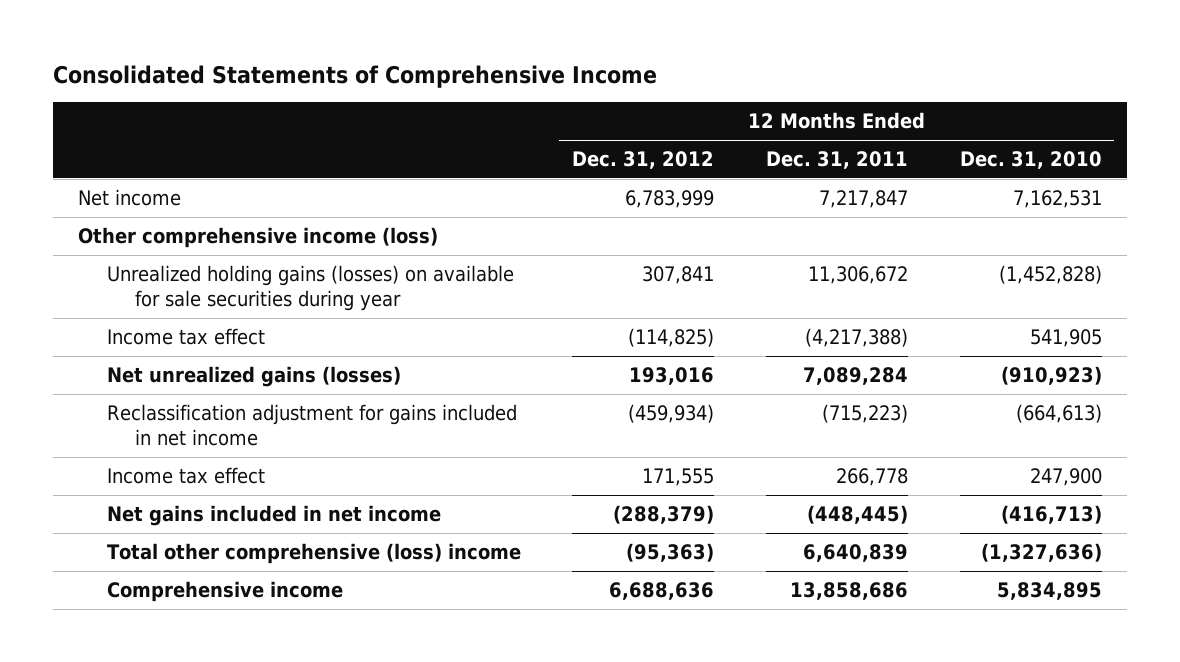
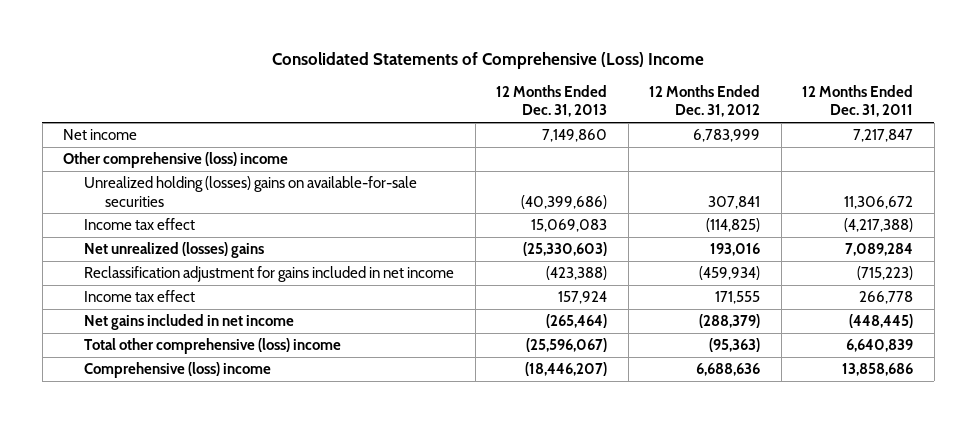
[52,64,657,88] Consolidated Statements of Comprehensive Income -> [272,52,705,70] Consolidated Statements of Comprehensive (Loss) Income
[959,151,1102,170] Dec. 31, 2010 -> none
none -> [496,84,608,118] 12 Months Ended Dec. 31, 2013
[78,226,439,248] Other comprehensive income (loss) -> [63,152,289,169] Other comprehensive (loss) income
[106,264,514,312] Unrealized holding gains (losses) on available for sale securities during year -> [84,176,418,207] Unrealized holding (losses) gains on available-for-sale securities
[106,365,401,387] Net unrealized gains (losses) -> [84,242,265,259] Net unrealized (losses) gains
[106,580,343,602] Comprehensive income -> [84,362,272,379] Comprehensive (loss) income

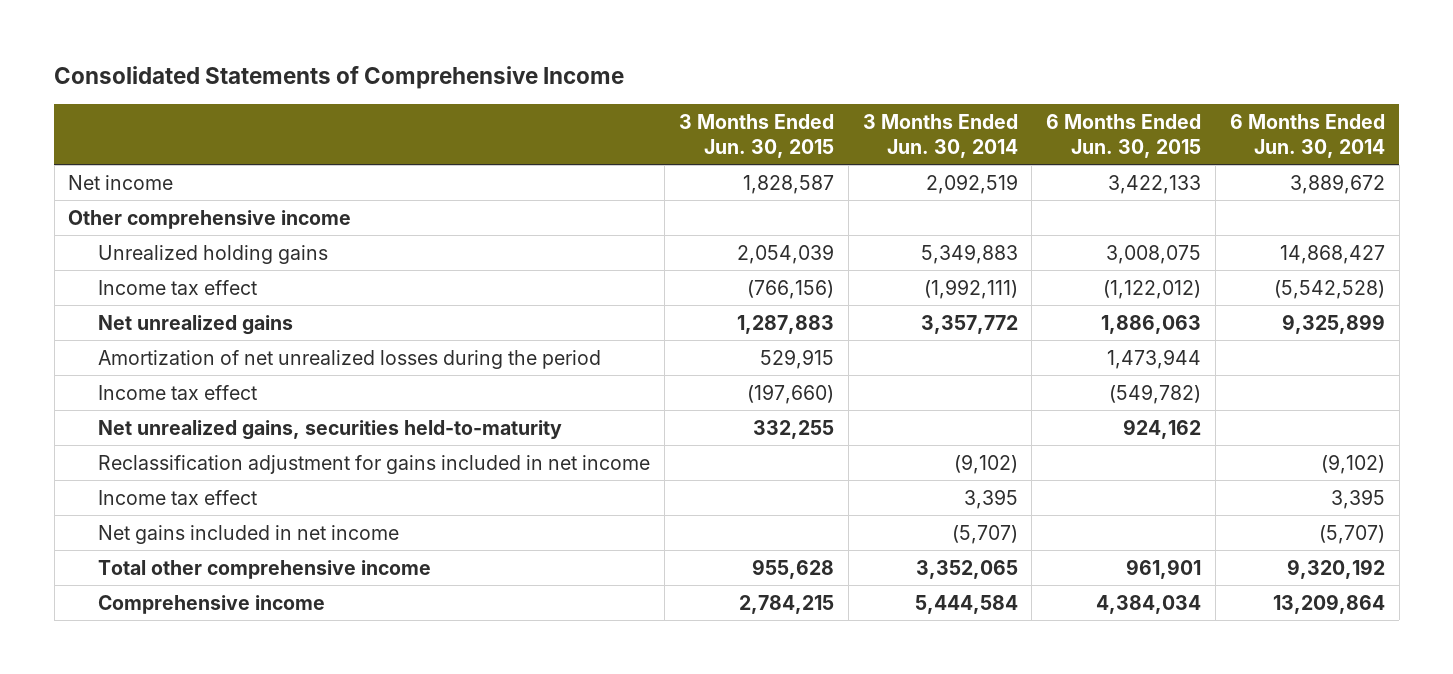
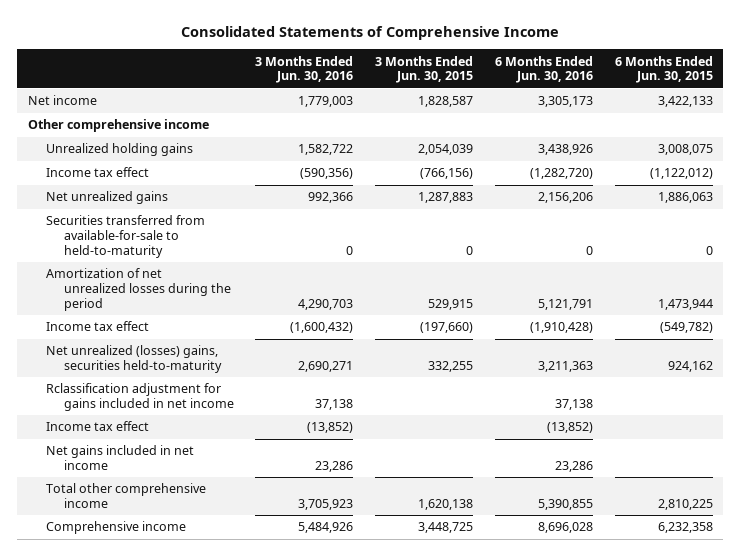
[862,113,1018,158] 3 Months Ended Jun. 30, 2014 -> none
[1229,113,1385,158] 6 Months Ended Jun. 30, 2014 -> none
none -> [255,55,354,84] 3 Months Ended Jun. 30, 2016
none -> [494,55,593,84] 6 Months Ended Jun. 30, 2016
none -> [45,215,205,258] Securities transferred from available-for-sale to held-to-maturity
[98,419,563,440] Net unrealized gains, securities held-to-maturity -> [45,345,222,374] Net unrealized (losses) gains, securities held-to-maturity
[98,454,651,474] Reclassification adjustment for gains included in net income -> [45,383,234,412] Rclassification adjustment for gains included in net income
[751,558,834,579] 955,628 -> [418,499,474,511] 1,620,138
[1126,558,1202,579] 961,901 -> [657,499,713,511] 2,810,225
[738,594,834,614] 2,784,215 -> [418,522,474,534] 3,448,725
[1096,594,1202,614] 4,384,034 -> [657,522,713,534] 6,232,358

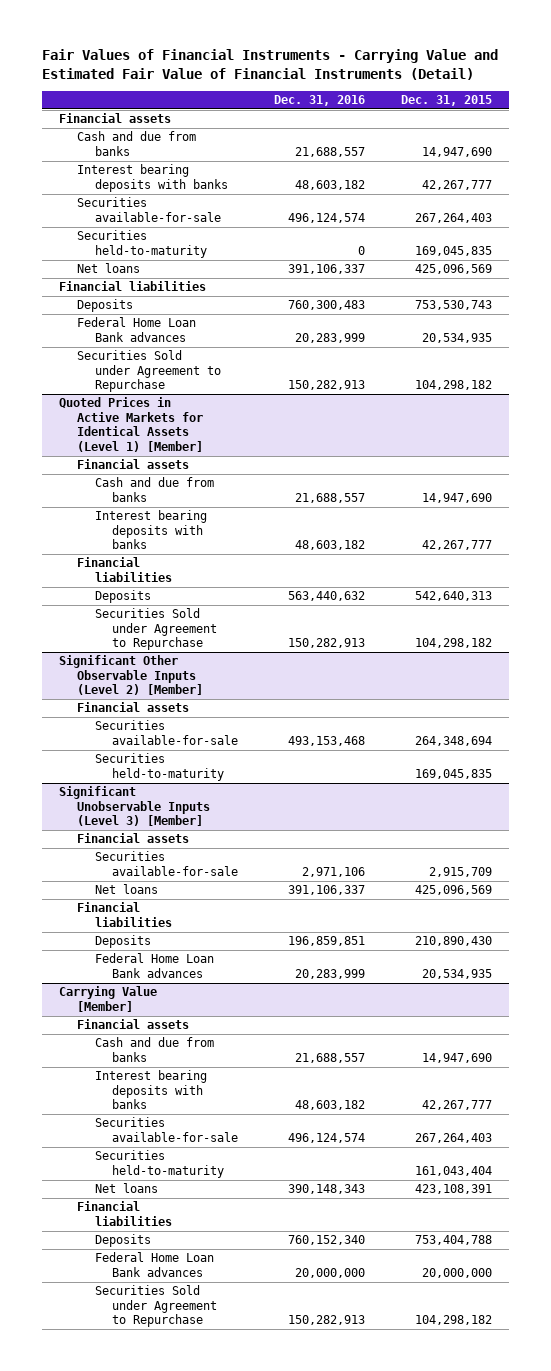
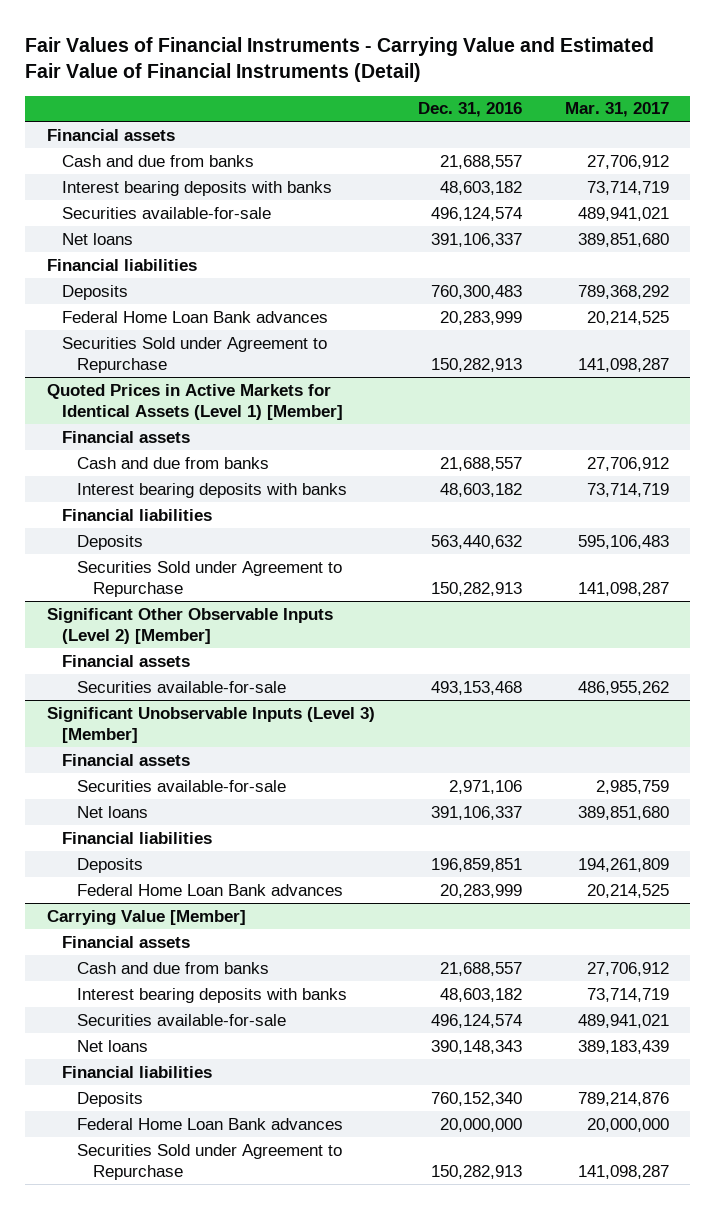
[400,95,492,107] Dec. 31, 2015 -> none
none -> [564,102,669,118] Mar. 31, 2017
[77,230,207,258] Securities held-to-maturity -> none
[94,753,225,781] Securities held-to-maturity -> none
[94,1150,225,1178] Securities held-to-maturity -> none

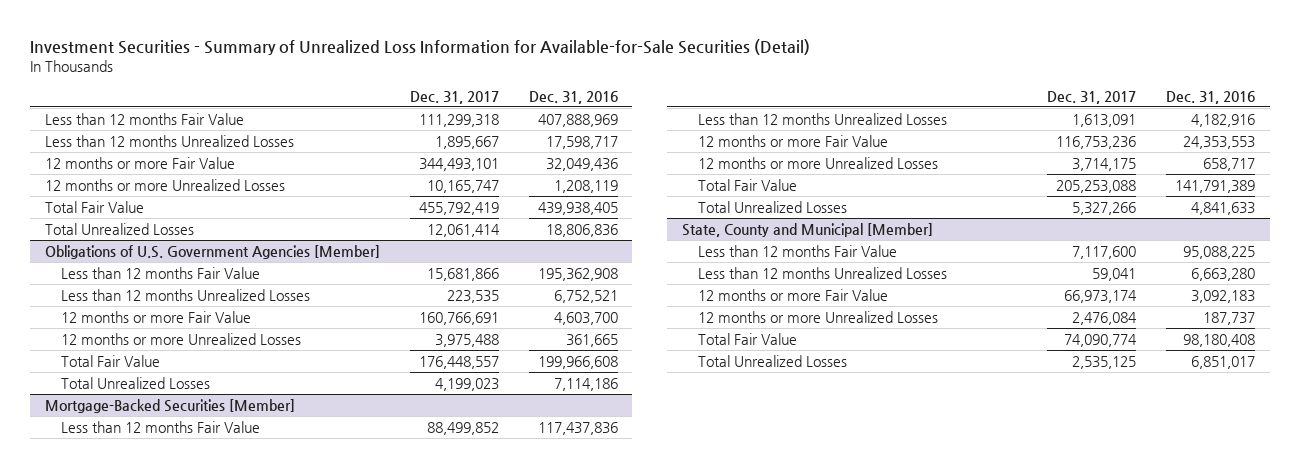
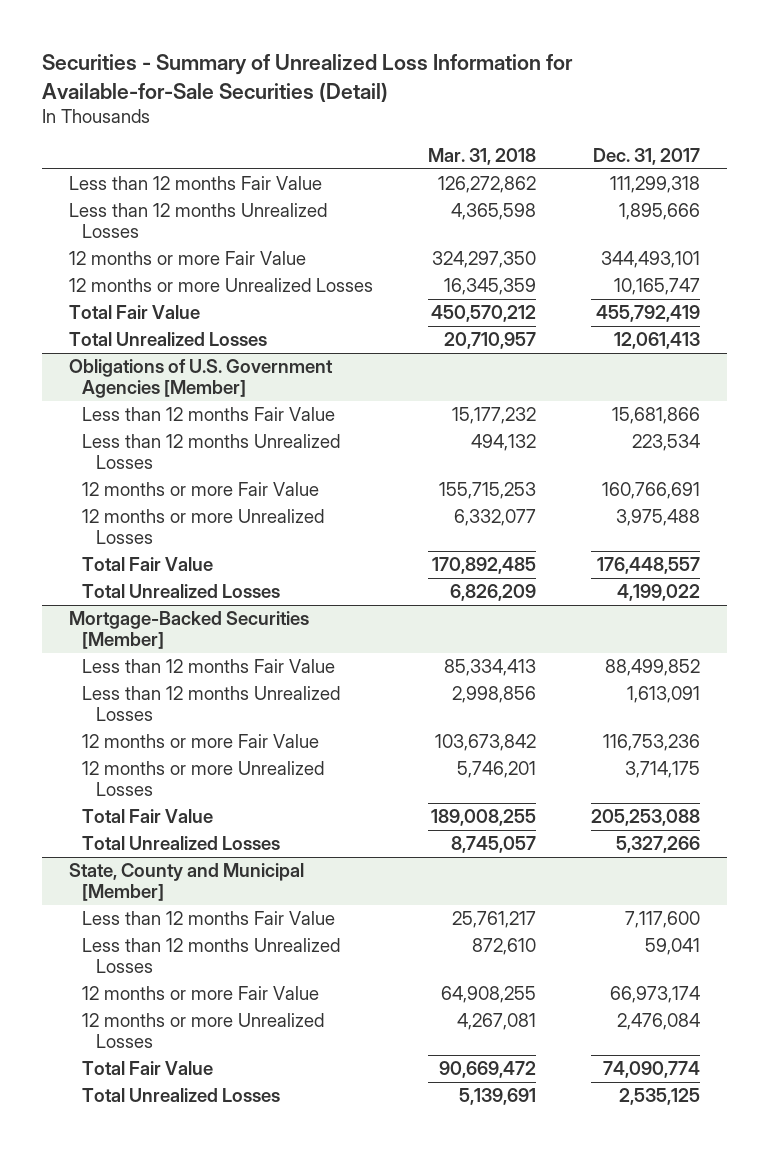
[30,38,811,55] Investment Securities - Summary of Unrealized Loss Information for Available-for-Sale Securities (Detail) -> [41,54,573,102] Securities - Summary of Unrealized Loss Information for Available-for-Sale Securities (Detail)
[528,90,618,104] Dec. 31, 2016 -> none
none -> [427,147,536,165] Mar. 31, 2018
[434,135,499,149] 1,895,667 -> [618,203,700,221] 1,895,666
[426,223,500,237] 12,061,414 -> [613,332,700,350] 12,061,413
[446,289,499,303] 223,535 -> [631,434,700,452] 223,534
[434,377,499,391] 4,199,023 -> [616,584,700,602] 4,199,022

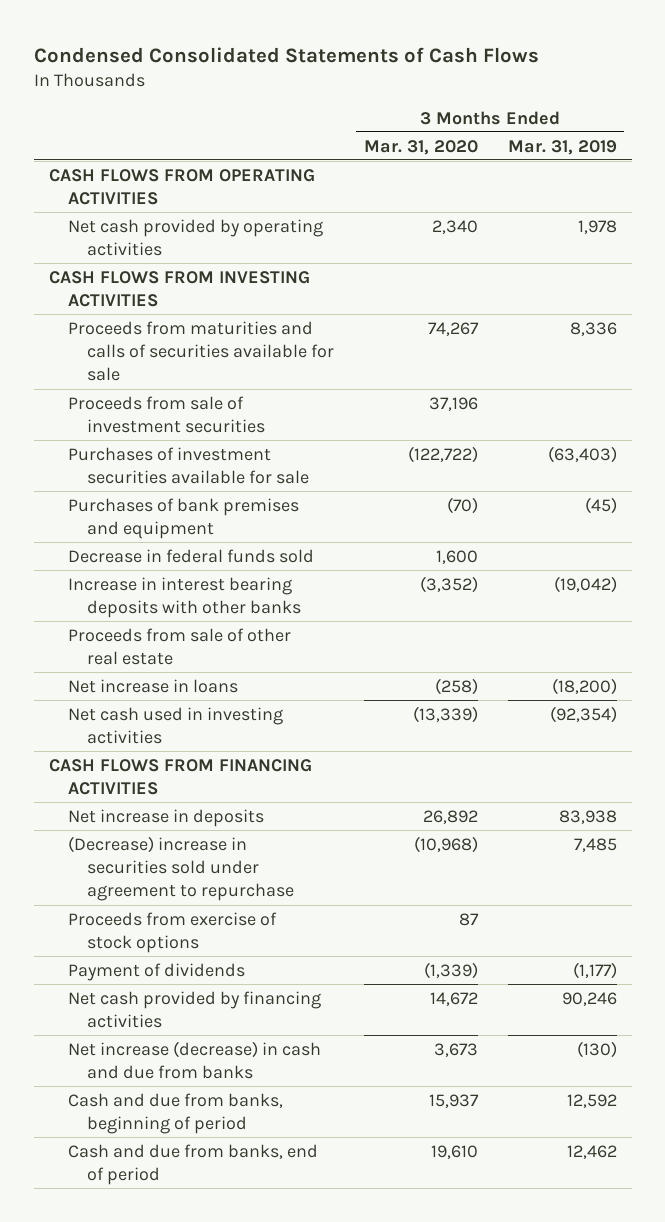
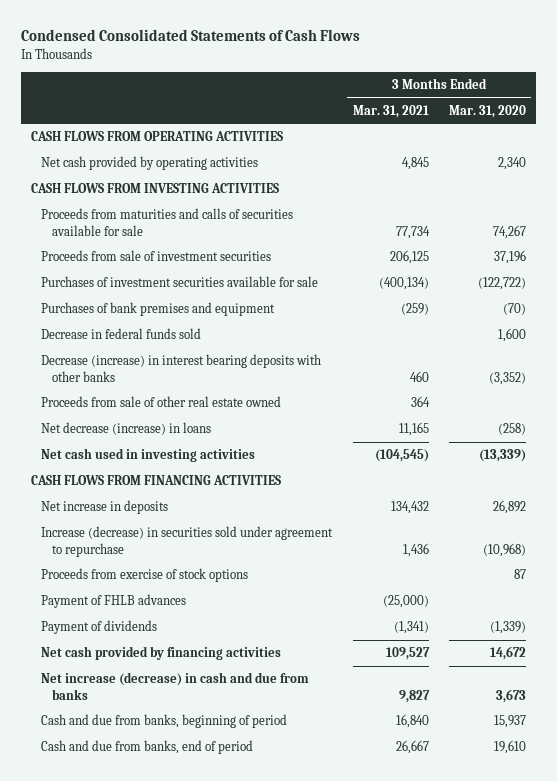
[507,139,617,155] Mar. 31, 2019 -> none
none -> [352,104,429,118] Mar. 31, 2021
[67,576,301,618] Increase in interest bearing deposits with other banks -> [41,354,322,382] Decrease (increase) in interest bearing deposits with other banks
[67,627,291,665] Proceeds from sale of other real estate -> [41,396,282,408] Proceeds from sale of other real estate owned
[67,678,238,693] Net increase in loans -> [41,422,212,436] Net decrease (increase) in loans
[67,835,294,902] (Decrease) increase in securities sold under agreement to repurchase -> [41,526,334,557] Increase (decrease) in securities sold under agreement to repurchase
none -> [41,594,187,609] Payment of FHLB advances

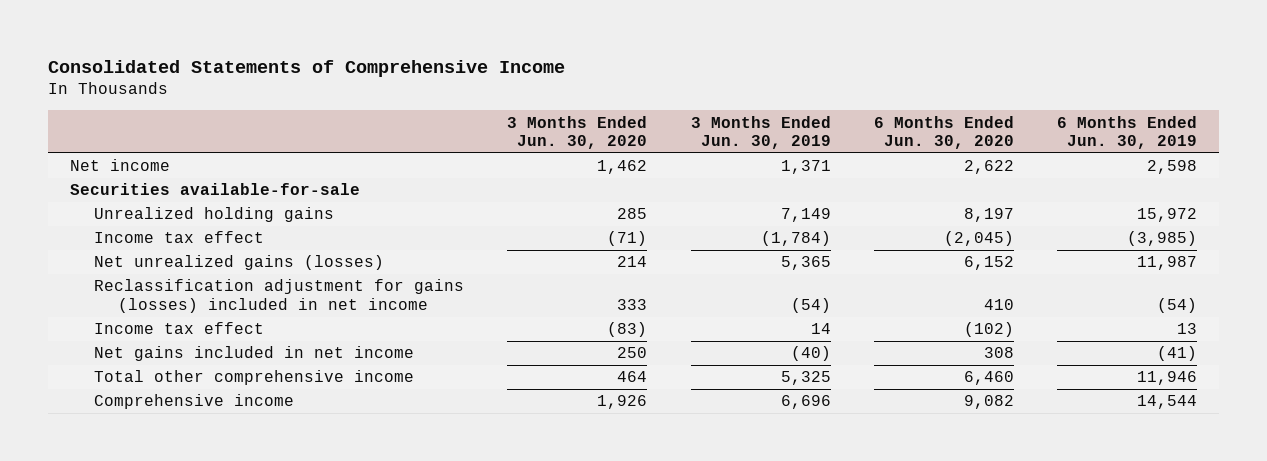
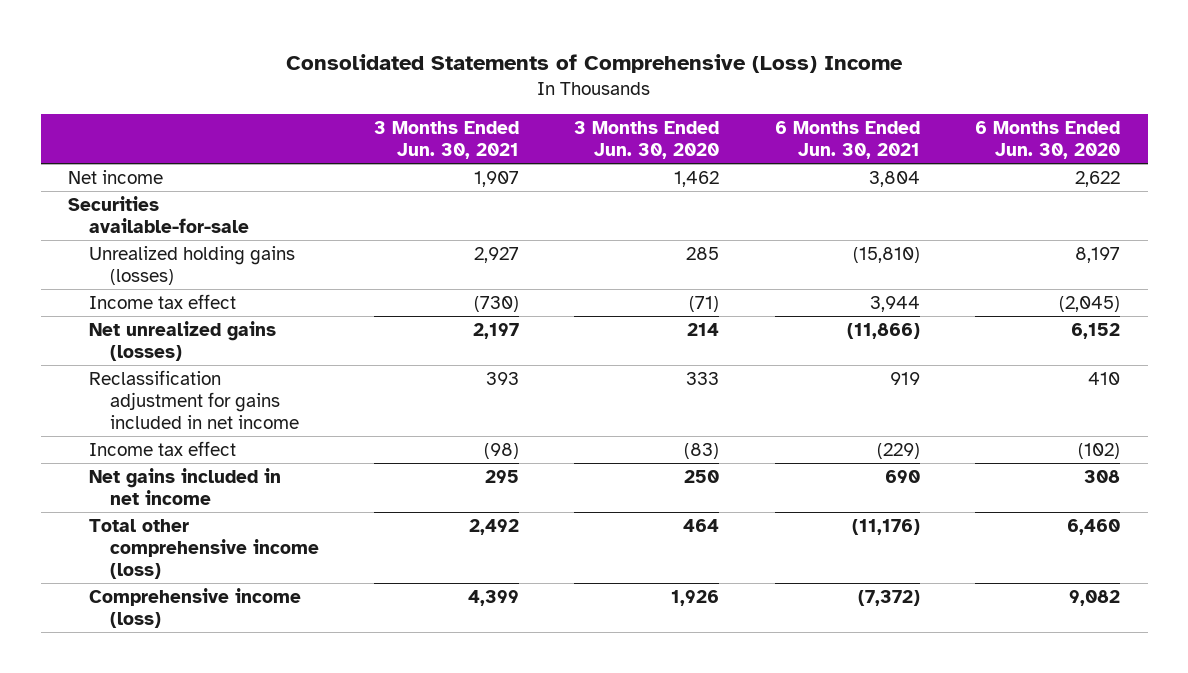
[47,59,565,77] Consolidated Statements of Comprehensive Income -> [286,53,904,73] Consolidated Statements of Comprehensive (Loss) Income
[690,115,831,150] 3 Months Ended Jun. 30, 2019 -> none
[1057,115,1198,150] 6 Months Ended Jun. 30, 2019 -> none
none -> [373,120,519,160] 3 Months Ended Jun. 30, 2021
none -> [774,120,920,160] 6 Months Ended Jun. 30, 2021
[93,207,334,223] Unrealized holding gains -> [88,245,295,286] Unrealized holding gains (losses)
[93,279,464,313] Reclassification adjustment for gains (losses) included in net income -> [88,369,299,430] Reclassification adjustment for gains included in net income
[93,370,414,386] Total other comprehensive income -> [88,518,319,580] Total other comprehensive income (loss)
[93,394,294,410] Comprehensive income -> [88,587,301,629] Comprehensive income (loss)

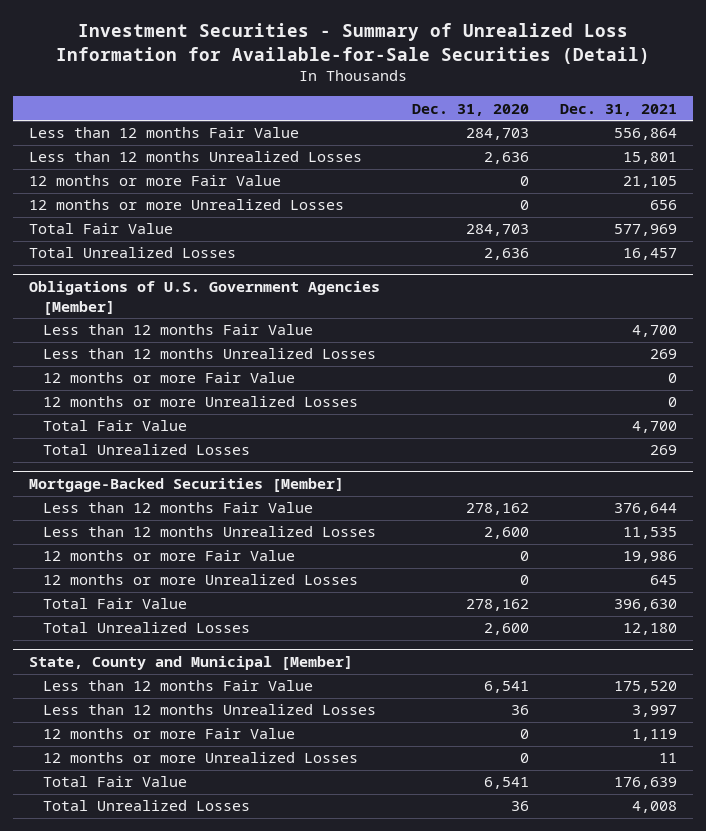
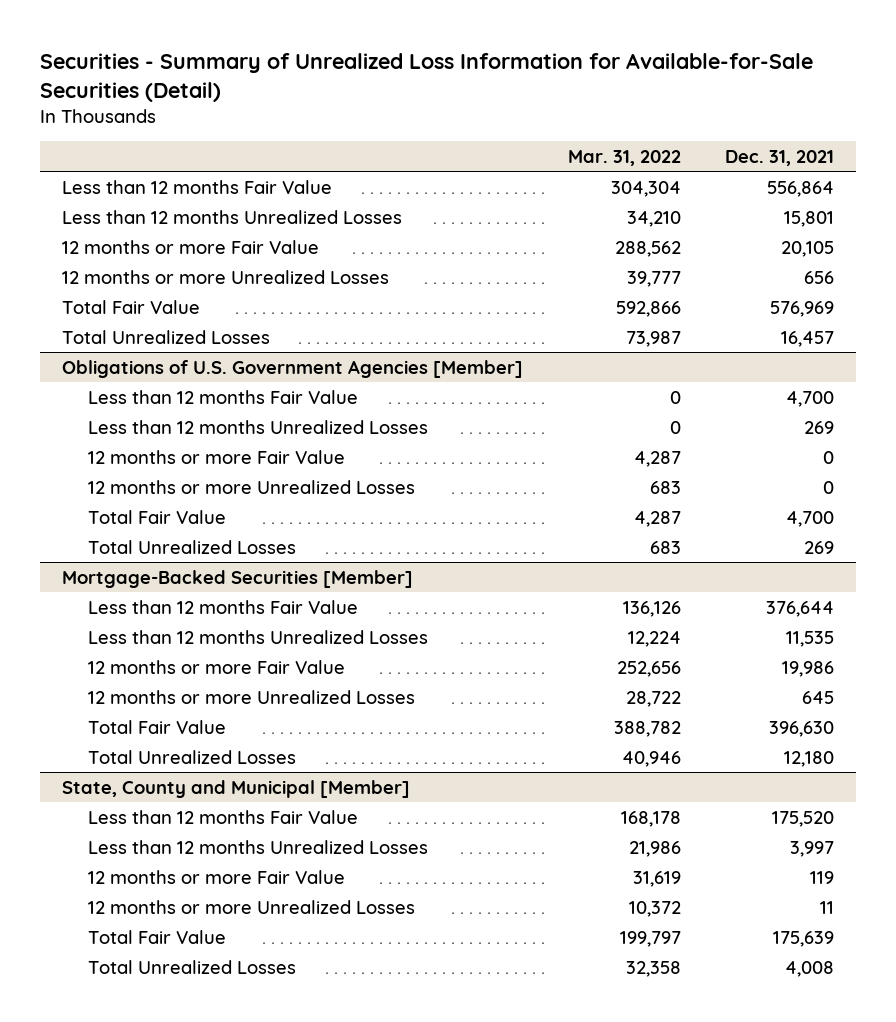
[56,23,651,64] Investment Securities - Summary of Unrealized Loss Information for Available-for-Sale Securities (Detail) -> [40,52,814,102] Securities - Summary of Unrealized Loss Information for Available-for-Sale Securities (Detail)
[411,103,529,116] Dec. 31, 2020 -> none
none -> [567,149,681,166] Mar. 31, 2022
[623,176,678,189] 21,105 -> [780,240,834,257] 20,105
[614,224,678,237] 577,969 -> [769,300,834,317] 576,969
[632,729,678,742] 1,119 -> [809,870,834,884] 119
[614,777,678,790] 176,639 -> [772,930,834,947] 175,639

